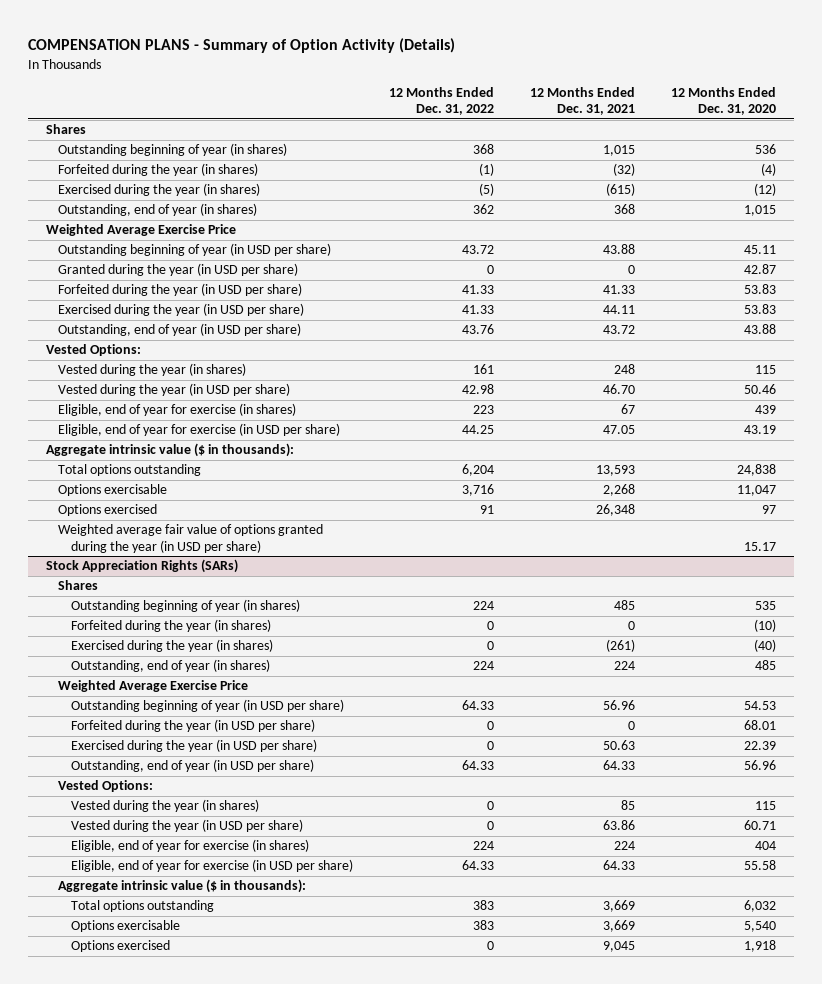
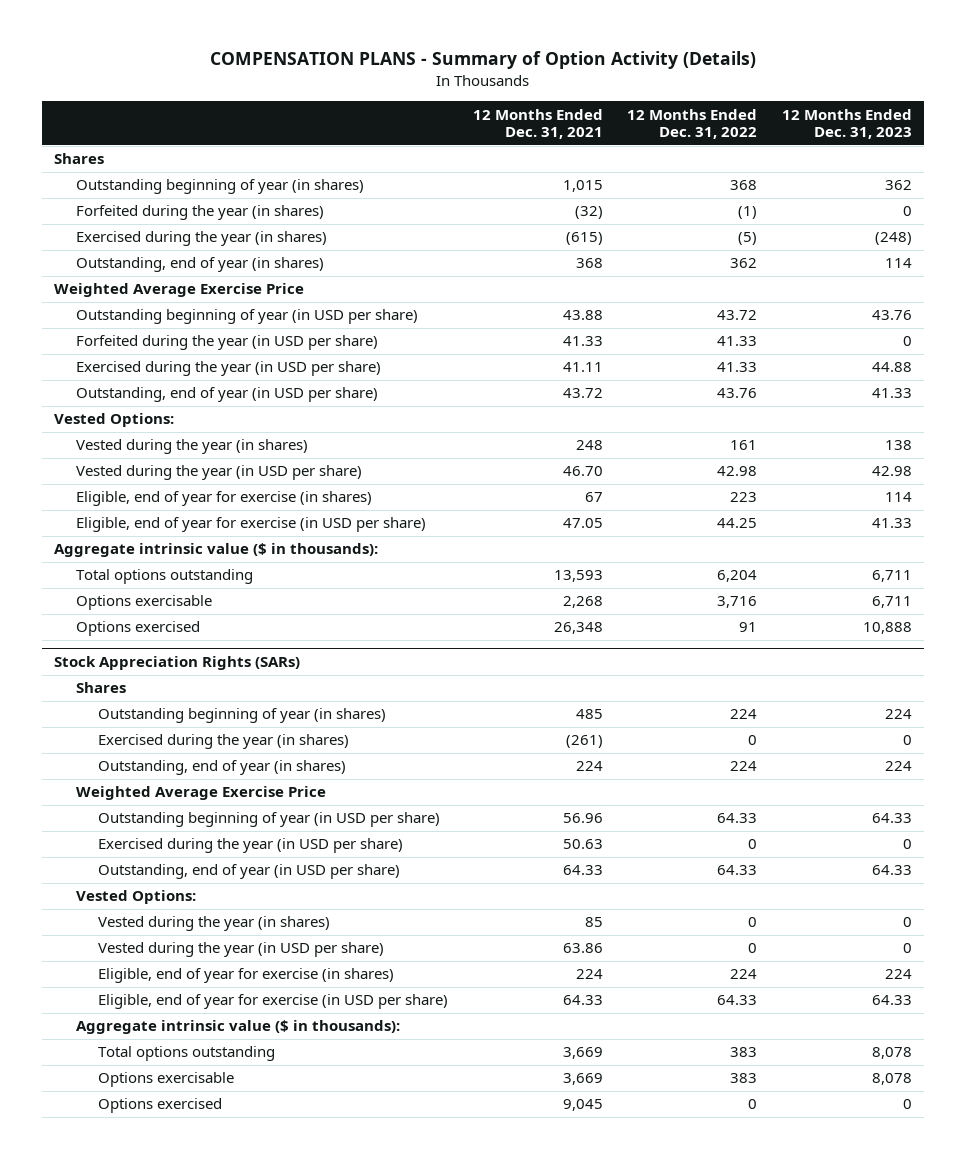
[671,87,777,116] 12 Months Ended Dec. 31, 2020 -> none
none -> [781,108,912,140] 12 Months Ended Dec. 31, 2023
[58,263,299,277] Granted during the year (in USD per share) -> none
[603,305,636,315] 44.11 -> [562,362,603,373] 41.11
[58,524,324,553] Weighted average fair value of options granted during the year (in USD per share) -> none
[71,619,272,633] Forfeited during the year (in shares) -> none
[71,719,316,733] Forfeited during the year (in USD per share) -> none

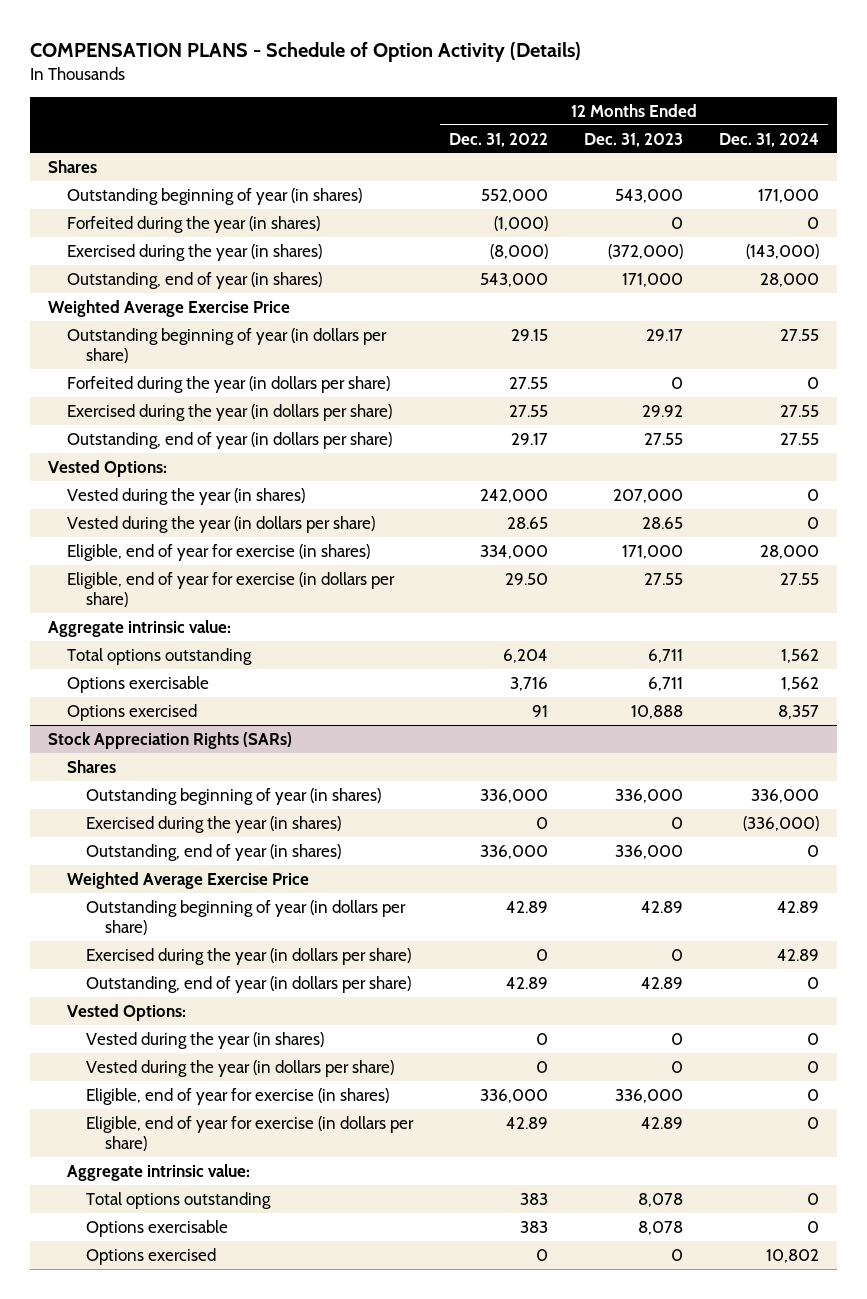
[209,51,756,70] COMPENSATION PLANS - Summary of Option Activity (Details) -> [29,41,581,62] COMPENSATION PLANS - Schedule of Option Activity (Details)
[472,108,603,140] 12 Months Ended Dec. 31, 2021 -> none
none -> [719,132,820,147] Dec. 31, 2024
[730,180,758,191] 368 -> [481,188,549,203] 552,000
[884,180,912,191] 362 -> [615,188,684,203] 543,000
[738,206,758,220] (1) -> [494,215,549,231] (1,000)
[738,232,758,246] (5) -> [490,243,549,259] (8,000)
[874,232,912,246] (248) -> [608,243,684,259] (372,000)
[730,258,758,269] 362 -> [480,272,549,287] 543,000
[884,258,912,269] 114 -> [622,272,684,287] 171,000
[76,309,419,325] Outstanding beginning of year (in USD per share) -> [67,327,388,364] Outstanding beginning of year (in dollars per share)
[717,310,758,321] 43.72 -> [511,328,549,341] 29.15
[871,310,912,321] 43.76 -> [646,328,684,341] 29.17
[76,335,379,351] Forfeited during the year (in USD per share) -> [67,375,391,393] Forfeited during the year (in dollars per share)
[717,336,758,347] 41.33 -> [509,376,549,389] 27.55
[76,361,382,377] Exercised during the year (in USD per share) -> [67,403,393,421] Exercised during the year (in dollars per share)
[717,362,758,373] 41.33 -> [509,404,549,417] 27.55
[871,362,912,373] 44.88 -> [642,404,684,417] 29.92
[76,387,379,403] Outstanding, end of year (in USD per share) -> [67,431,393,449] Outstanding, end of year (in dollars per share)
[717,388,758,399] 43.76 -> [511,432,549,445] 29.17
[871,388,912,399] 41.33 -> [644,432,684,445] 27.55
[730,440,758,451] 161 -> [480,488,549,503] 242,000
[884,440,912,451] 138 -> [613,488,684,503] 207,000
[76,465,363,481] Vested during the year (in USD per share) -> [67,515,376,533] Vested during the year (in dollars per share)
[717,466,758,477] 42.98 -> [507,516,549,529] 28.65
[871,466,912,477] 42.98 -> [642,516,684,529] 28.65
[730,492,758,503] 223 -> [480,544,549,559] 334,000
[884,492,912,503] 114 -> [622,544,684,559] 171,000
[76,517,427,533] Eligible, end of year for exercise (in USD per share) -> [67,571,396,608] Eligible, end of year for exercise (in dollars per share)
[717,518,758,529] 44.25 -> [505,572,549,585] 29.50
[871,518,912,529] 41.33 -> [644,572,684,585] 27.55
[54,543,379,558] Aggregate intrinsic value ($ in thousands): -> [47,619,231,637] Aggregate intrinsic value:
[730,709,758,720] 224 -> [480,788,549,803] 336,000
[884,709,912,720] 224 -> [615,788,684,803] 336,000
[730,761,758,772] 224 -> [480,844,549,859] 336,000
[884,761,912,772] 224 -> [615,844,684,859] 336,000
[98,812,441,828] Outstanding beginning of year (in USD per share) -> [86,899,407,936] Outstanding beginning of year (in dollars per share)
[717,813,758,824] 64.33 -> [506,900,549,913] 42.89
[871,813,912,824] 64.33 -> [641,900,684,913] 42.89
[98,838,404,854] Exercised during the year (in USD per share) -> [86,947,412,965] Exercised during the year (in dollars per share)
[98,864,401,880] Outstanding, end of year (in USD per share) -> [86,975,412,993] Outstanding, end of year (in dollars per share)
[717,865,758,876] 64.33 -> [506,976,549,989] 42.89
[871,865,912,876] 64.33 -> [641,976,684,989] 42.89
[98,942,385,958] Vested during the year (in USD per share) -> [86,1059,395,1077] Vested during the year (in dollars per share)
[730,969,758,980] 224 -> [480,1088,549,1103] 336,000
[884,969,912,980] 224 -> [615,1088,684,1103] 336,000
[98,994,449,1010] Eligible, end of year for exercise (in USD per share) -> [86,1115,415,1152] Eligible, end of year for exercise (in dollars per share)
[717,995,758,1006] 64.33 -> [506,1116,549,1129] 42.89
[871,995,912,1006] 64.33 -> [641,1116,684,1129] 42.89
[76,1020,401,1035] Aggregate intrinsic value ($ in thousands): -> [67,1163,251,1181] Aggregate intrinsic value:

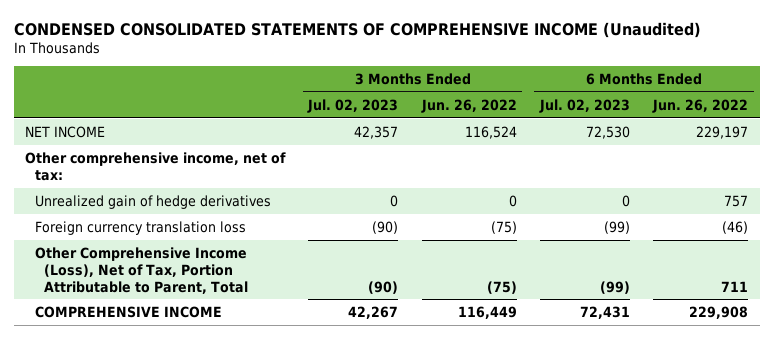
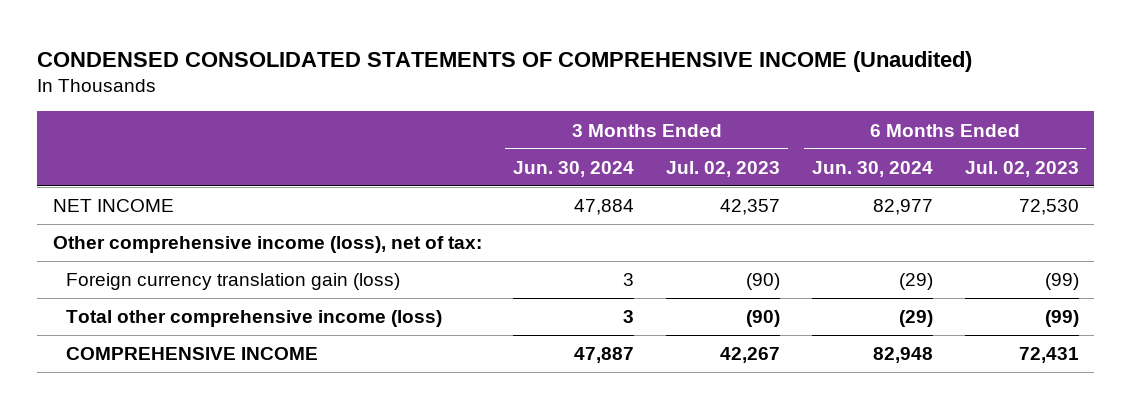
[420,98,517,113] Jun. 26, 2022 -> none
[652,98,749,113] Jun. 26, 2022 -> none
none -> [513,160,635,177] Jun. 30, 2024
none -> [811,160,933,177] Jun. 30, 2024
[34,194,271,209] Unrealized gain of hedge derivatives -> none
[25,151,287,181] Other comprehensive income, net of tax: -> [52,236,482,254] Other comprehensive income (loss), net of tax:
[34,220,246,235] Foreign currency translation loss -> [66,273,401,291] Foreign currency translation gain (loss)
[34,246,249,294] Other Comprehensive Income (Loss), Net of Tax, Portion Attributable to Parent, Total -> [66,310,443,328] Total other comprehensive income (loss)

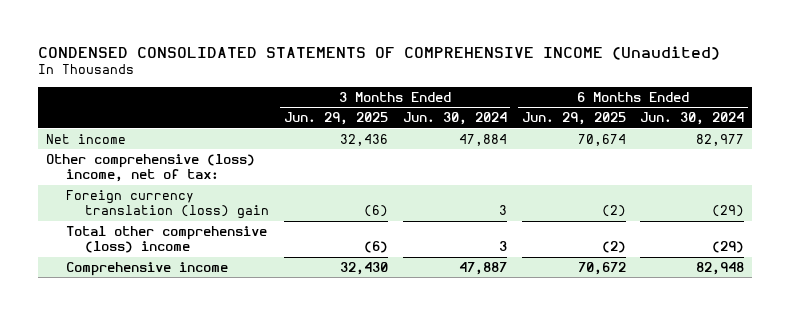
[666,160,781,177] Jul. 02, 2023 -> none
[964,160,1079,177] Jul. 02, 2023 -> none
none -> [284,112,389,126] Jun. 29, 2025
none -> [521,112,626,126] Jun. 29, 2025
[52,199,174,213] NET INCOME -> [45,133,126,144] Net income
[52,236,482,254] Other comprehensive income (loss), net of tax: -> [45,153,255,183] Other comprehensive (loss) income, net of tax:
[66,273,401,291] Foreign currency translation gain (loss) -> [65,189,270,220] Foreign currency translation (loss) gain
[66,310,443,328] Total other comprehensive income (loss) -> [65,225,267,254] Total other comprehensive (loss) income
[66,347,319,361] COMPREHENSIVE INCOME -> [65,261,228,276] Comprehensive income

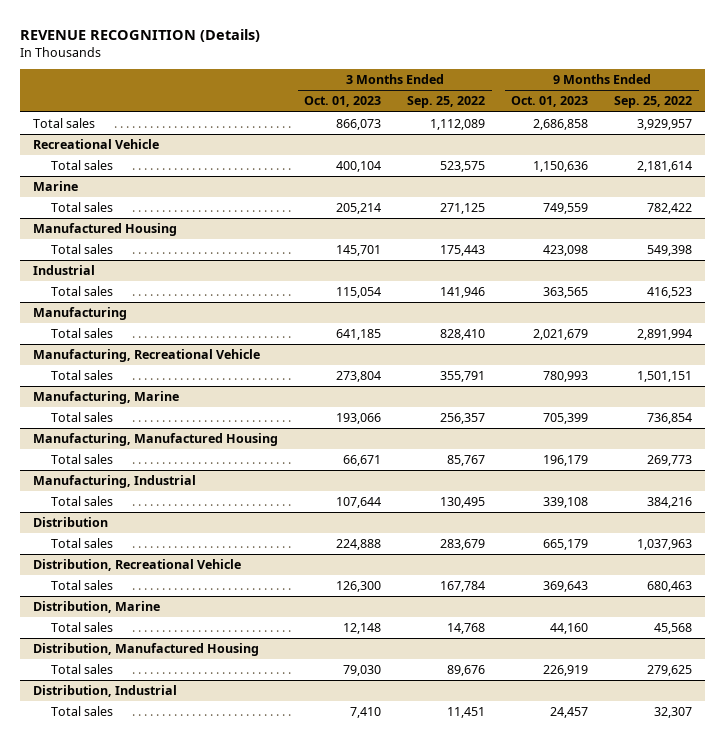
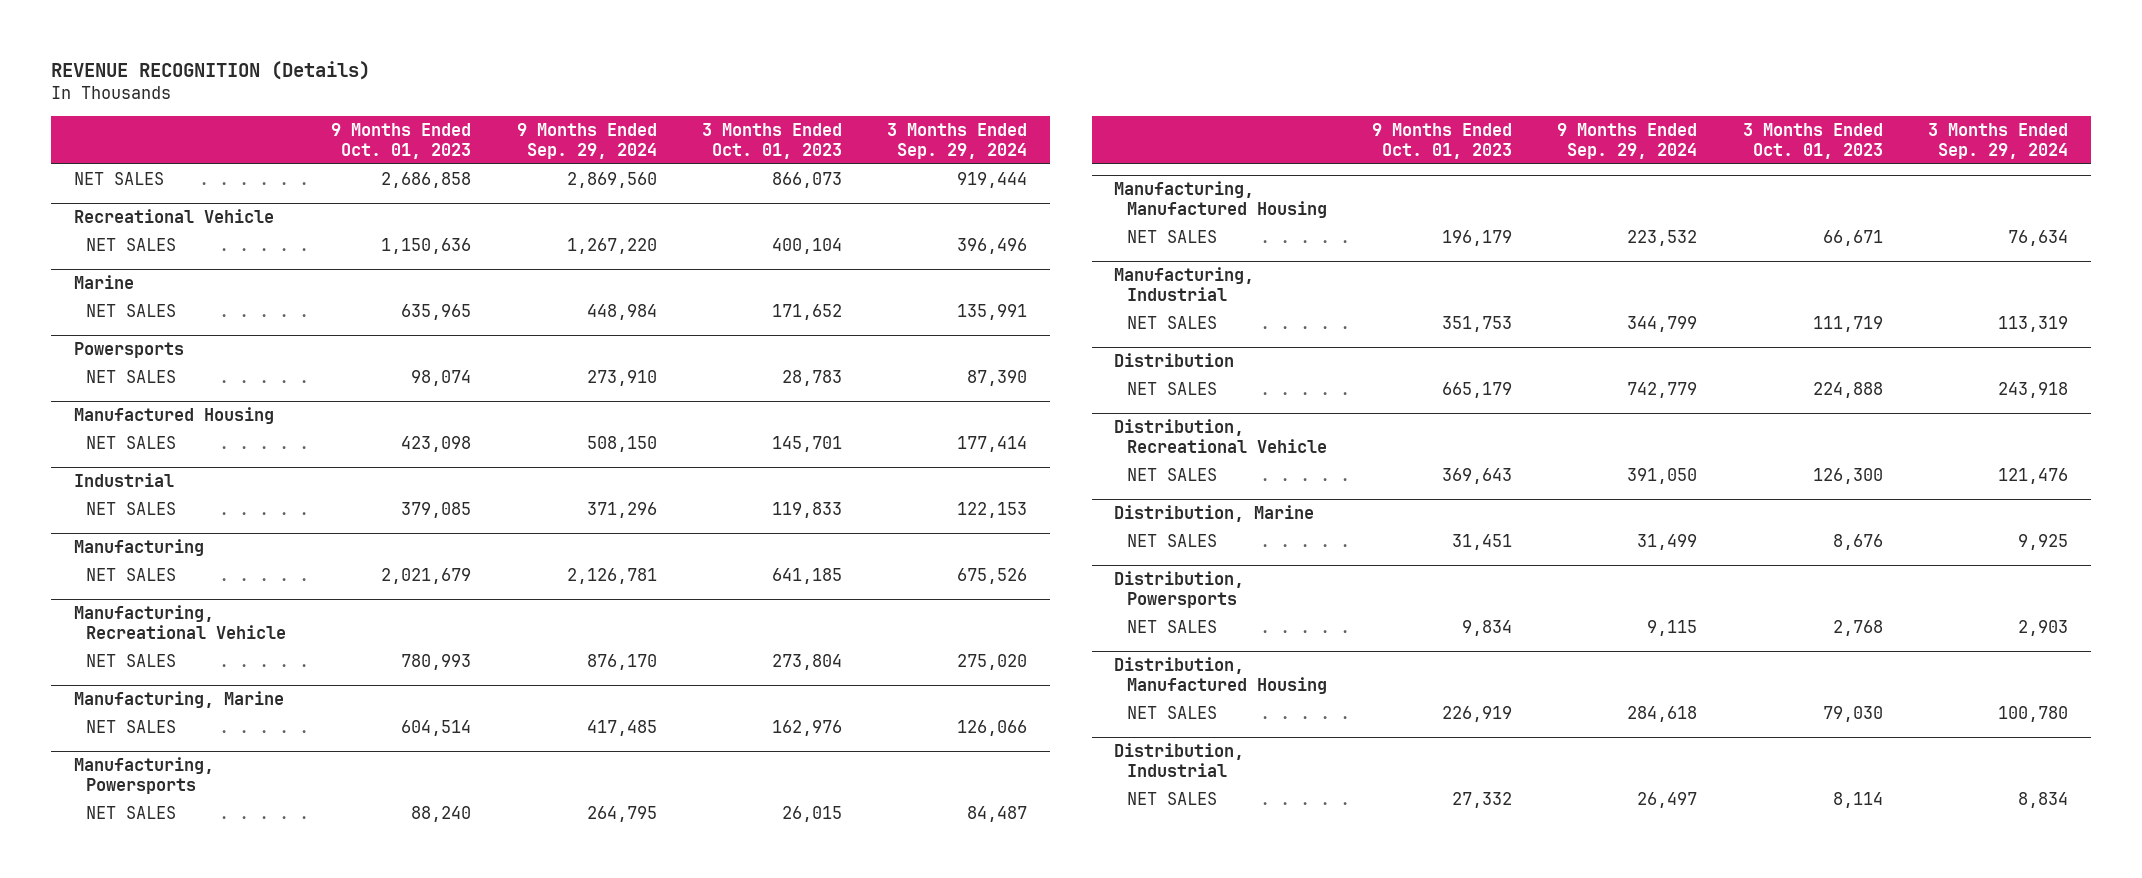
[407,96,486,109] Sep. 25, 2022 -> none
[614,96,693,109] Sep. 25, 2022 -> none
none -> [516,122,657,160] 9 Months Ended Sep. 29, 2024
none -> [887,122,1028,160] 3 Months Ended Sep. 29, 2024
[33,118,96,129] Total sales -> [73,171,164,185] NET SALES
[51,160,114,171] Total sales -> [86,237,177,251] NET SALES
[51,202,114,213] Total sales -> [86,303,177,317] NET SALES
[336,203,382,215] 205,214 -> [772,303,843,320] 171,652
[543,203,589,215] 749,559 -> [401,303,472,320] 635,965
none -> [73,341,184,358] Powersports
none -> [86,369,177,383] NET SALES
[51,244,114,255] Total sales -> [86,435,177,449] NET SALES
[51,286,114,297] Total sales -> [86,501,177,515] NET SALES
[336,287,382,299] 115,054 -> [772,501,843,518] 119,833
[543,287,589,299] 363,565 -> [401,501,472,518] 379,085
[51,328,114,339] Total sales -> [86,567,177,581] NET SALES
[51,370,114,381] Total sales -> [86,653,177,667] NET SALES
[51,412,114,423] Total sales -> [86,719,177,733] NET SALES
[336,413,382,425] 193,066 -> [772,719,843,736] 162,976
[543,413,589,425] 705,399 -> [401,719,472,736] 604,514
none -> [73,756,214,795] Manufacturing, Powersports
none -> [86,805,177,819] NET SALES
[51,454,114,465] Total sales -> [1126,229,1217,243] NET SALES
[51,496,114,507] Total sales -> [1126,315,1217,329] NET SALES
[336,497,382,509] 107,644 -> [1812,315,1883,332] 111,719
[543,497,589,509] 339,108 -> [1442,315,1513,332] 351,753
[51,538,114,549] Total sales -> [1126,381,1217,395] NET SALES
[51,580,114,591] Total sales -> [1126,467,1217,481] NET SALES
[51,622,114,633] Total sales -> [1126,533,1217,547] NET SALES
[343,623,382,635] 12,148 -> [1832,533,1883,550] 8,676
[550,623,589,635] 44,160 -> [1452,533,1513,550] 31,451
none -> [1114,570,1245,609] Distribution, Powersports
none -> [1126,619,1217,633] NET SALES
[51,664,114,675] Total sales -> [1126,705,1217,719] NET SALES
[51,706,114,717] Total sales -> [1126,791,1217,805] NET SALES
[350,707,382,719] 7,410 -> [1832,791,1883,808] 8,114
[550,707,589,719] 24,457 -> [1452,791,1513,808] 27,332

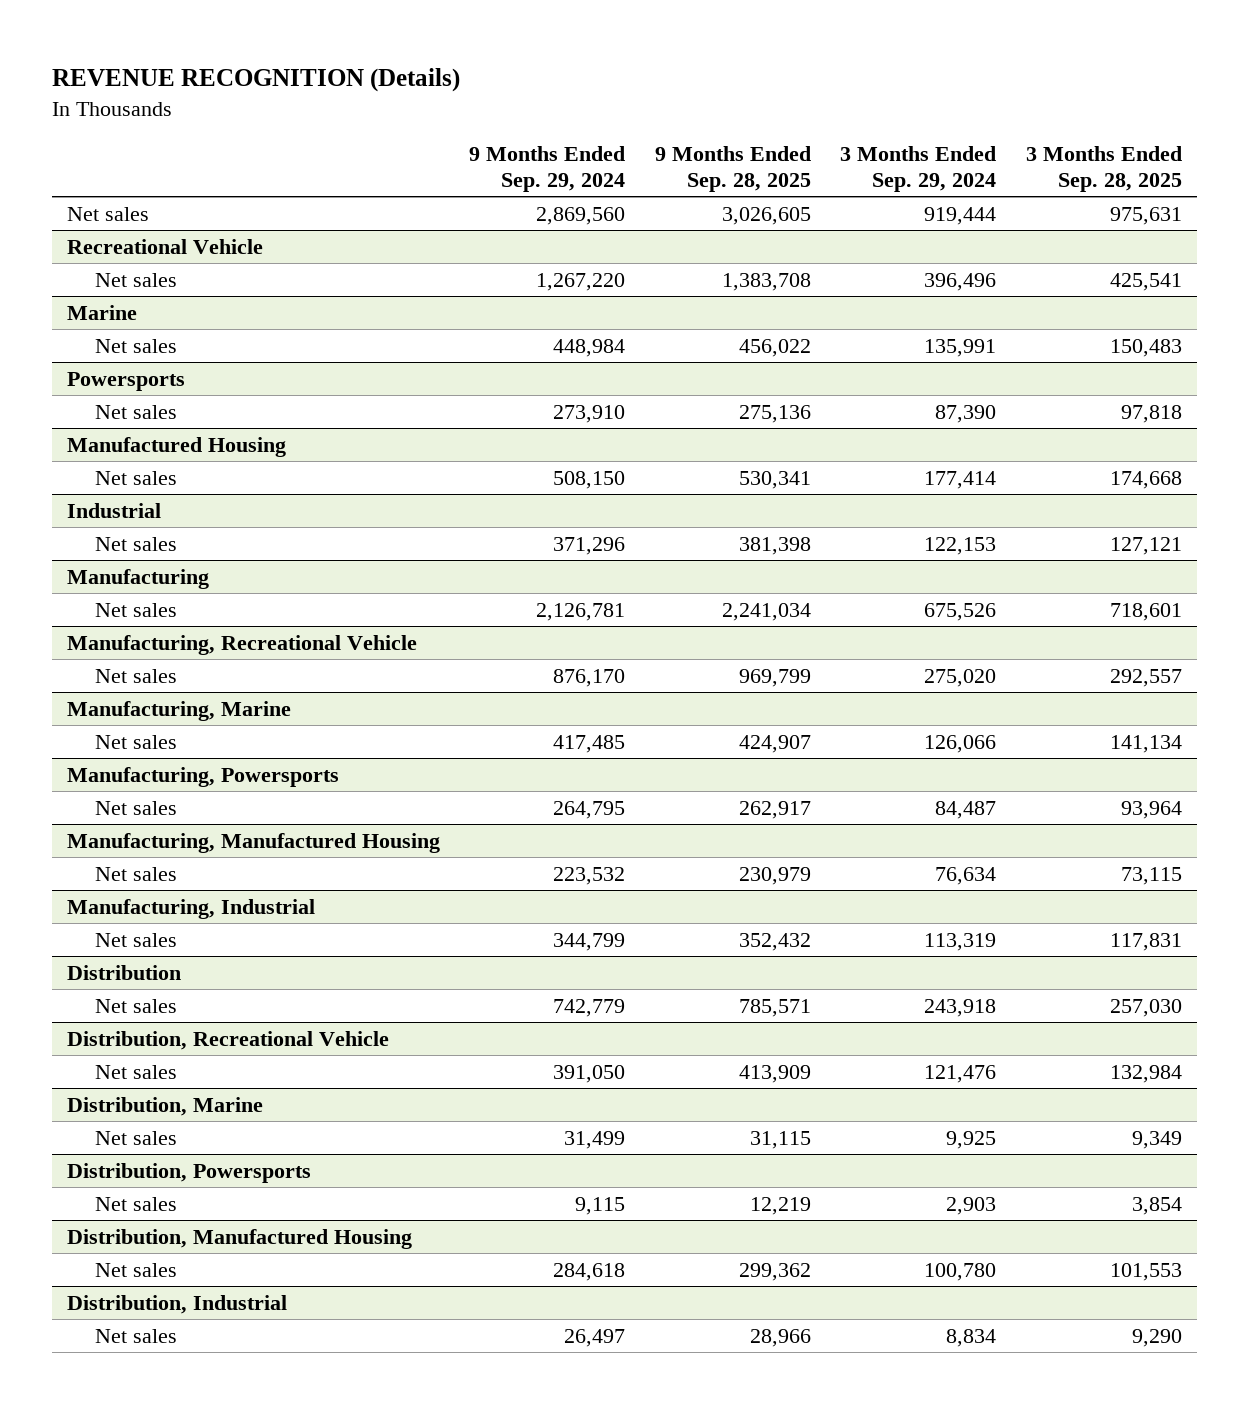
[331,122,472,160] 9 Months Ended Oct. 01, 2023 -> none
[702,122,843,160] 3 Months Ended Oct. 01, 2023 -> none
none -> [654,146,811,192] 9 Months Ended Sep. 28, 2025
none -> [1025,146,1182,192] 3 Months Ended Sep. 28, 2025
[73,171,164,185] NET SALES -> [67,206,150,221] Net sales
[86,237,177,251] NET SALES -> [95,272,178,287] Net sales
[86,303,177,317] NET SALES -> [95,338,178,353] Net sales
[86,369,177,383] NET SALES -> [95,404,178,419] Net sales
[86,435,177,449] NET SALES -> [95,470,178,485] Net sales
[86,501,177,515] NET SALES -> [95,536,178,551] Net sales
[86,567,177,581] NET SALES -> [95,602,178,617] Net sales
[86,653,177,667] NET SALES -> [95,668,178,683] Net sales
[86,719,177,733] NET SALES -> [95,734,178,749] Net sales
[86,805,177,819] NET SALES -> [95,800,178,815] Net sales
[1126,229,1217,243] NET SALES -> [95,866,178,881] Net sales
[1126,315,1217,329] NET SALES -> [95,932,178,947] Net sales
[1126,381,1217,395] NET SALES -> [95,998,178,1013] Net sales
[1126,467,1217,481] NET SALES -> [95,1064,178,1079] Net sales
[1126,533,1217,547] NET SALES -> [95,1130,178,1145] Net sales
[1126,619,1217,633] NET SALES -> [95,1196,178,1211] Net sales
[1126,705,1217,719] NET SALES -> [95,1262,178,1277] Net sales
[1126,791,1217,805] NET SALES -> [95,1328,178,1343] Net sales

